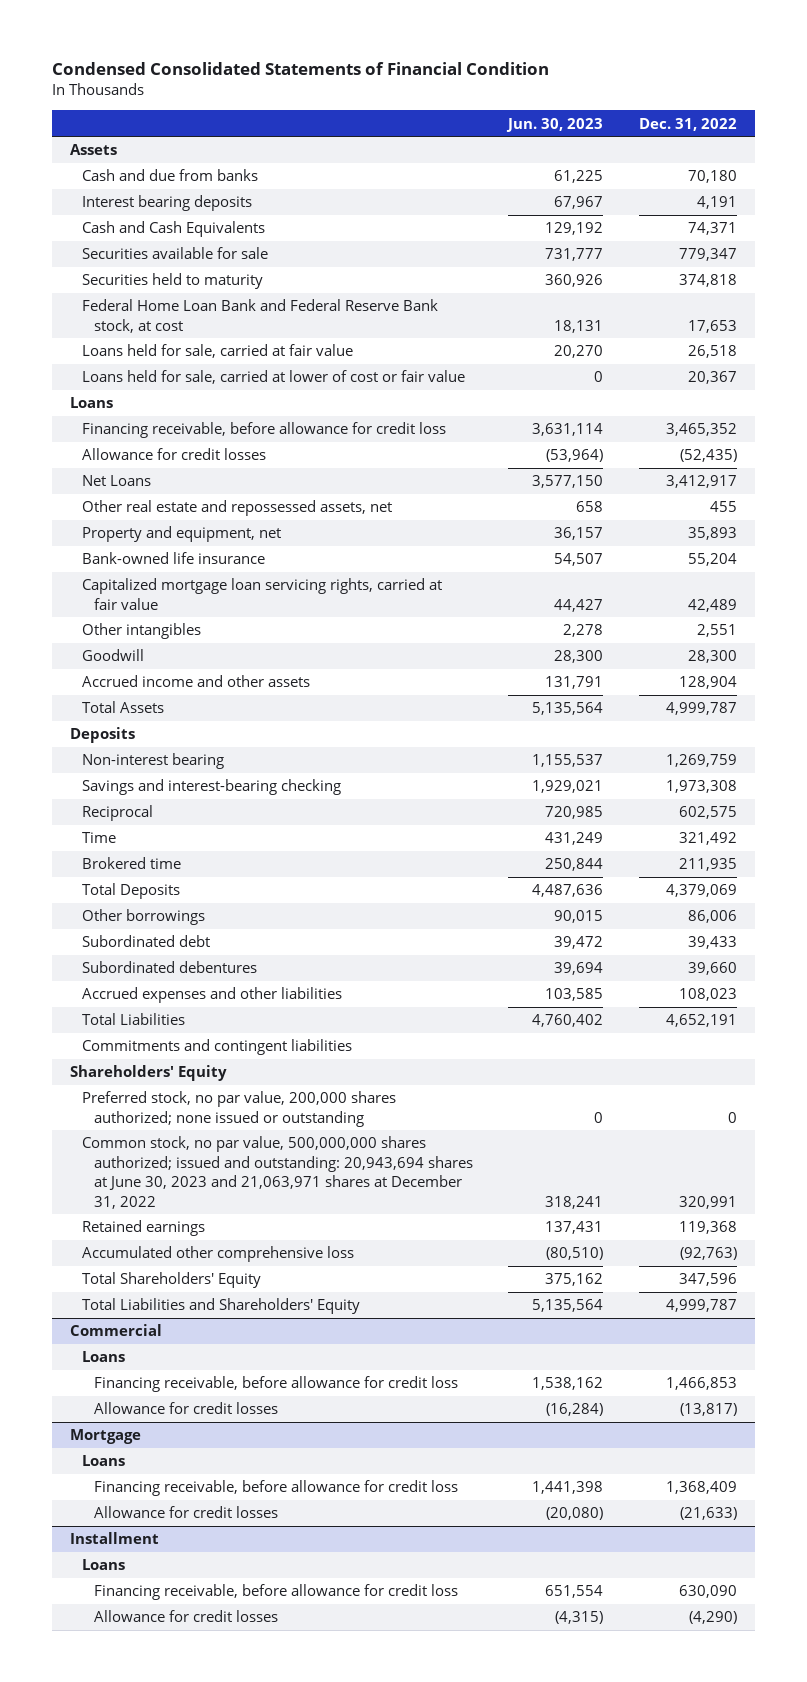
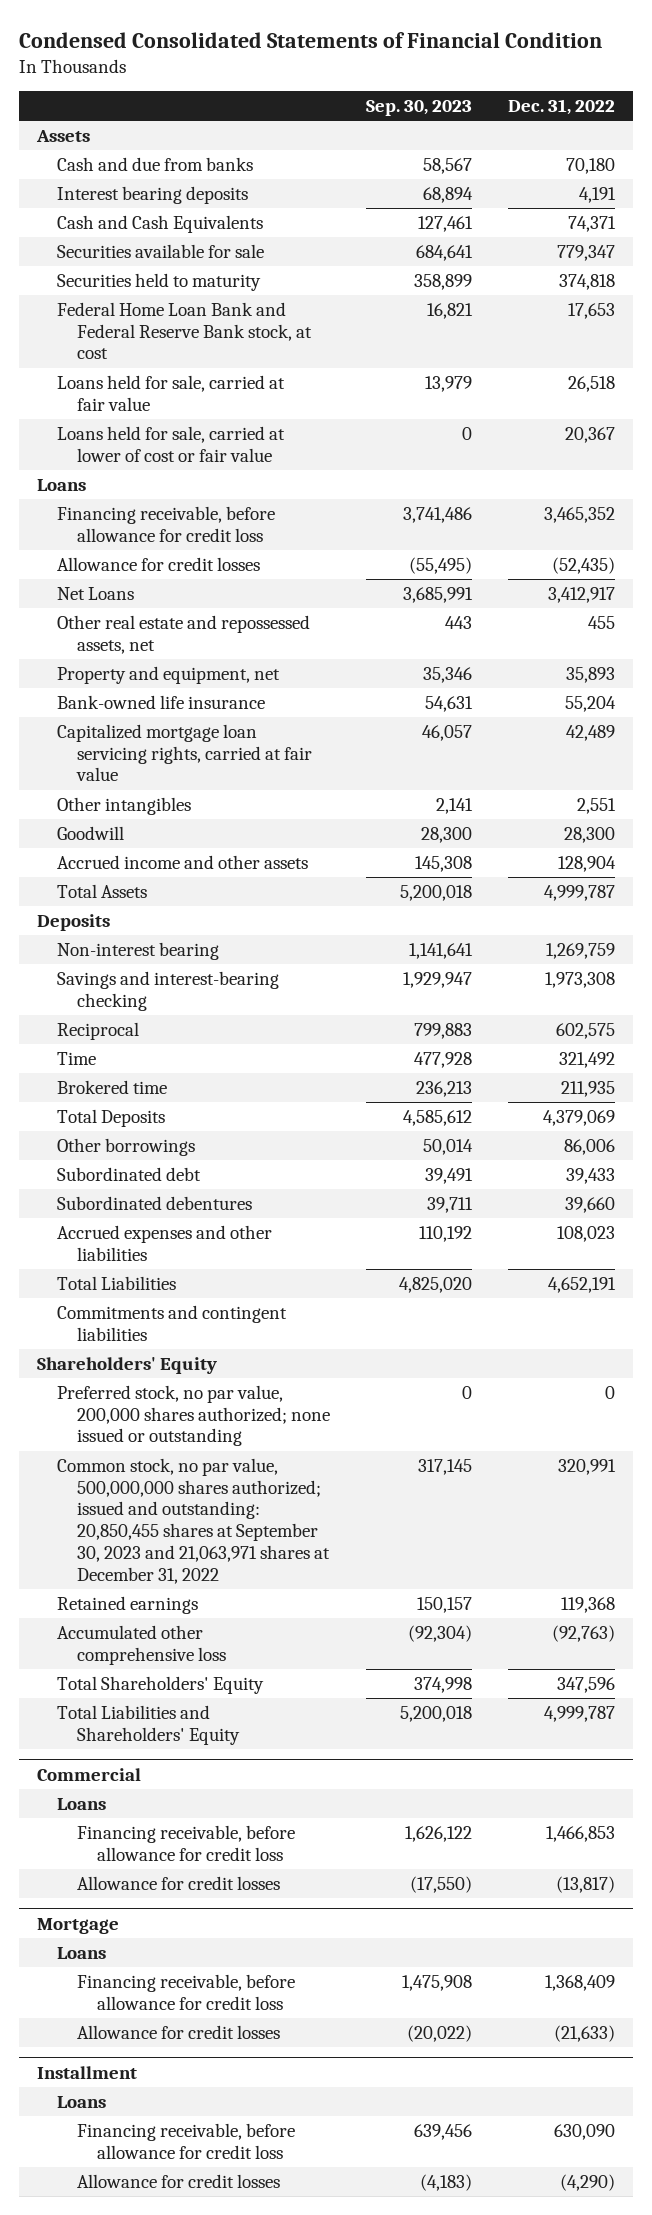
[506,117,604,132] Jun. 30, 2023 -> none
none -> [366,99,473,116] Sep. 30, 2023
[81,1136,473,1209] Common stock, no par value, 500,000,000 shares authorized; issued and outstanding: 20,943,694 shares at June 30, 2023 and 21,063,971 shares at December 31, 2022 -> [57,1457,331,1584] Common stock, no par value, 500,000,000 shares authorized; issued and outstanding: 20,850,455 shares at September 30, 2023 and 21,063,971 shares at December 31, 2022

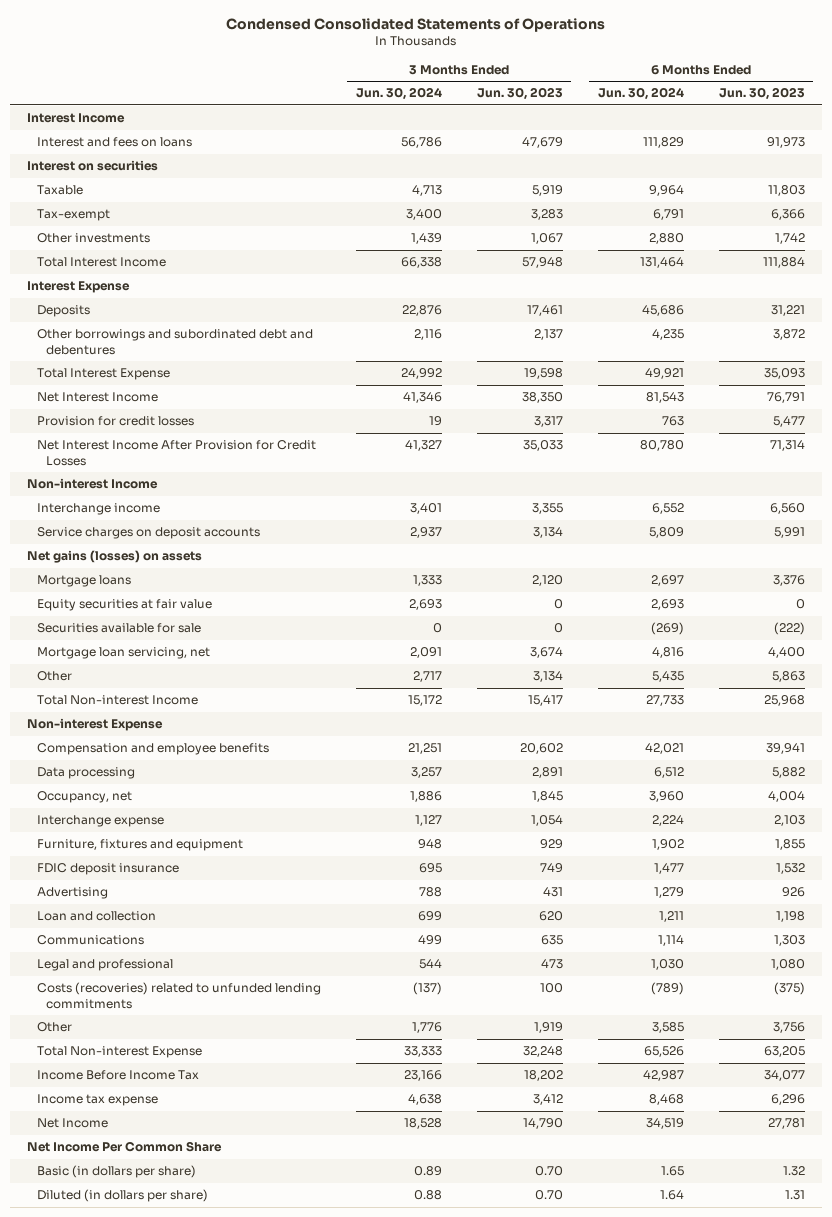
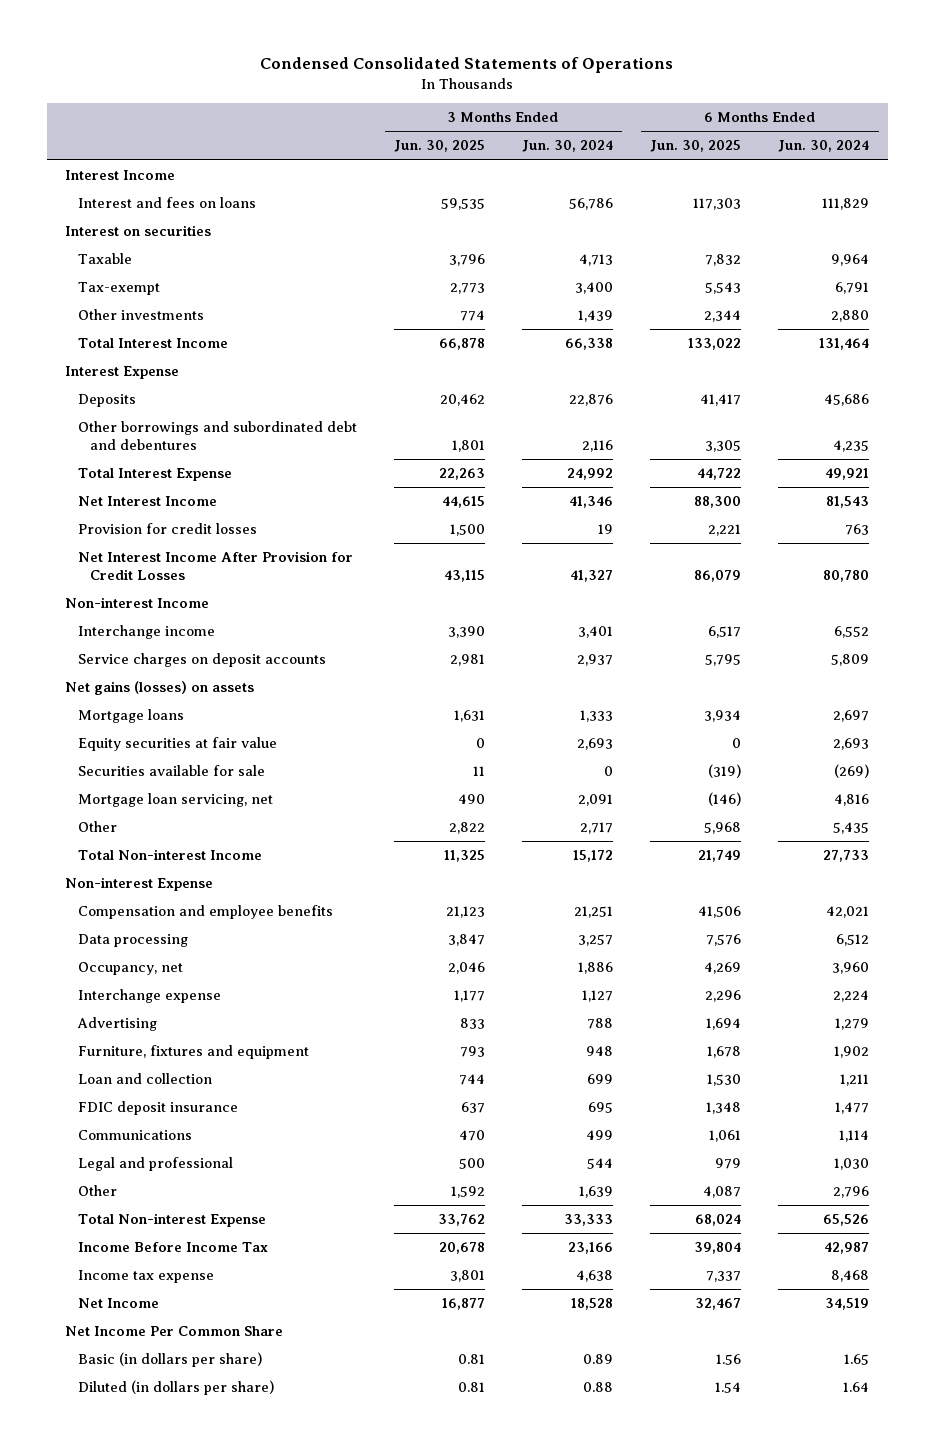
[476,87,563,101] Jun. 30, 2023 -> none
[718,87,805,101] Jun. 30, 2023 -> none
none -> [393,140,485,153] Jun. 30, 2025
none -> [650,140,742,153] Jun. 30, 2025
[36,839,243,852] Furniture, fixtures and equipment -> [77,1045,309,1060] Furniture, fixtures and equipment
[36,863,179,876] FDIC deposit insurance -> [77,1101,238,1116] FDIC deposit insurance
[36,982,321,1009] Costs (recoveries) related to unfunded lending commitments -> none
[411,1022,442,1034] 1,776 -> [578,1186,613,1199] 1,639
[651,1022,684,1034] 3,585 -> [833,1186,870,1199] 2,796

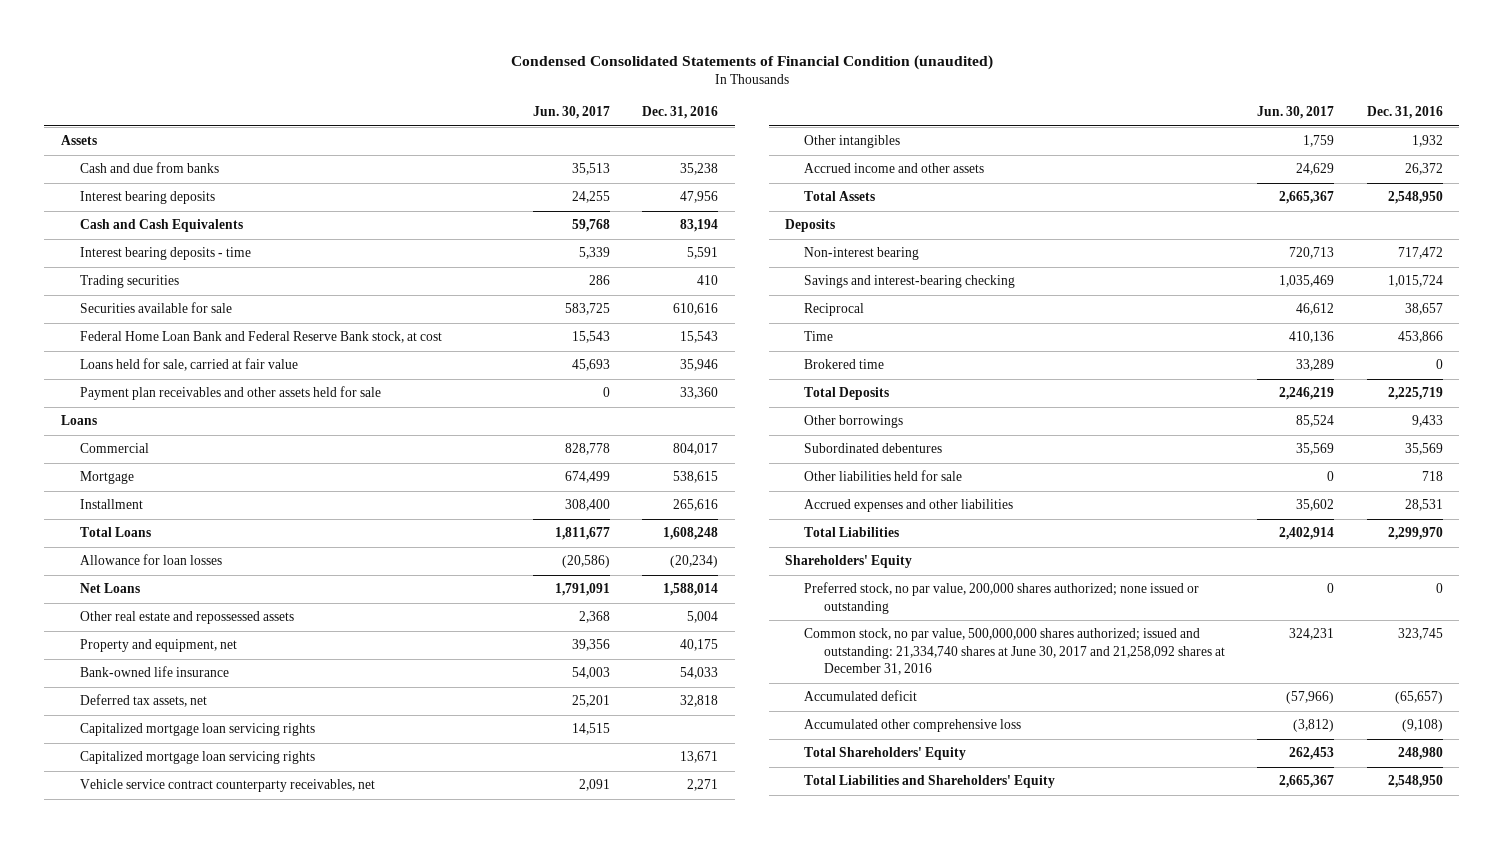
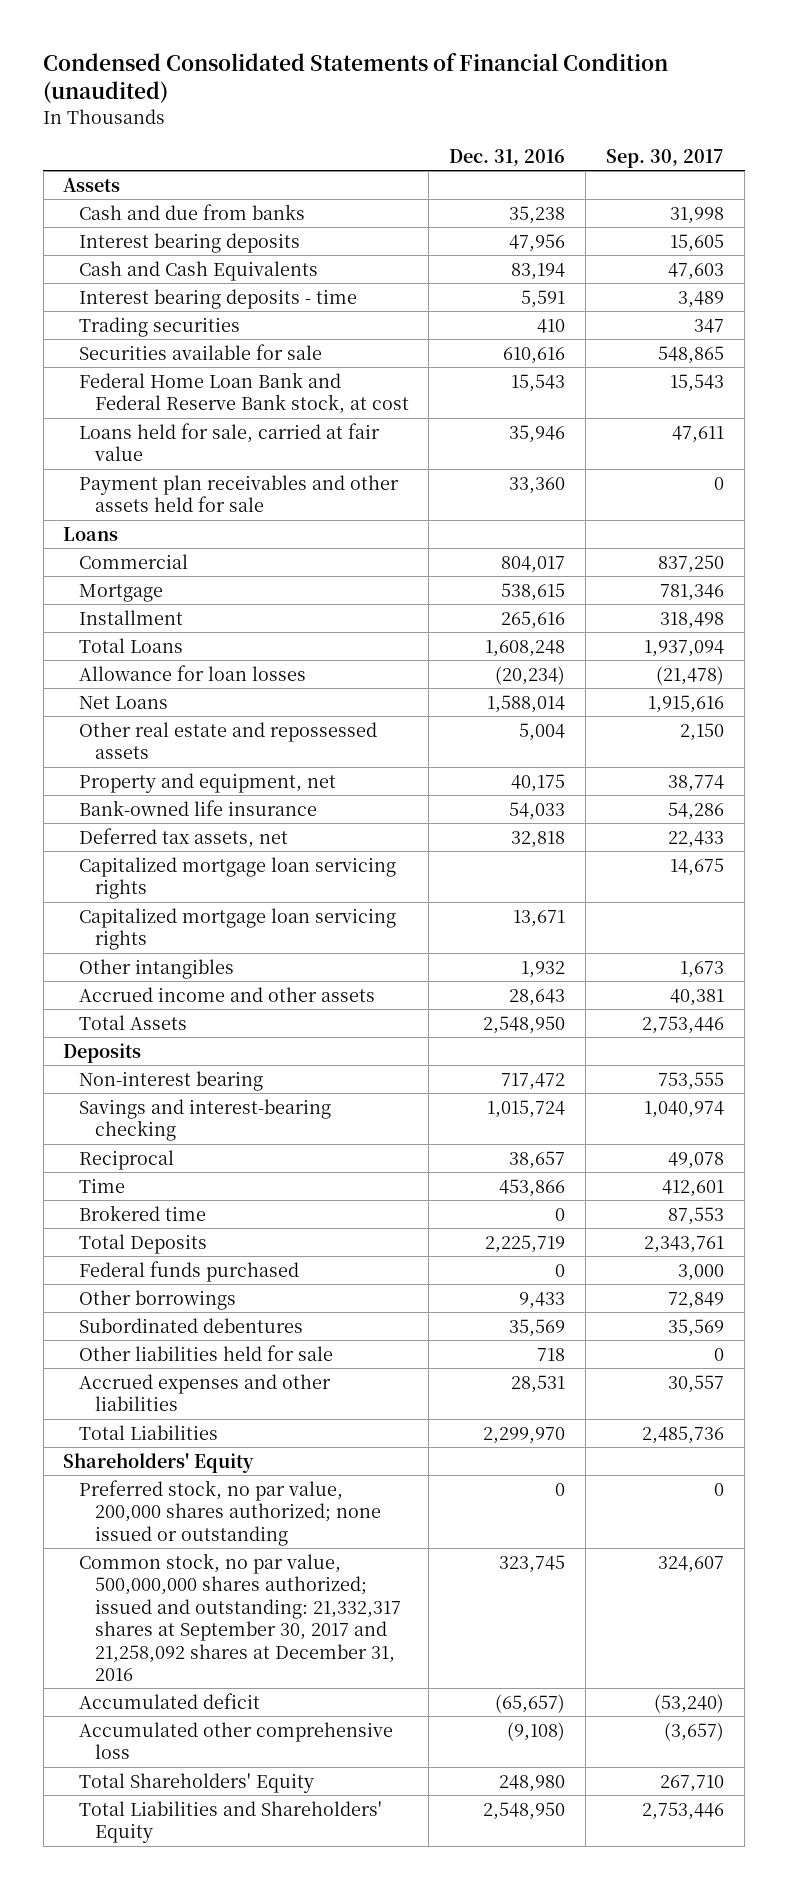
[533,105,611,119] Jun. 30, 2017 -> none
none -> [606,148,725,168] Sep. 30, 2017
[80,779,376,793] Vehicle service contract counterparty receivables, net -> none
[1404,163,1443,176] 26,372 -> [509,988,566,1006] 28,643
none -> [78,1260,299,1282] Federal funds purchased
[804,628,1225,675] Common stock, no par value, 500,000,000 shares authorized; issued and outstanding: 21,334,740 shares at June 30, 2017 and 21,258,092 shares at December 31, 2016 -> [78,1552,401,1682] Common stock, no par value, 500,000,000 shares authorized; issued and outstanding: 21,332,317 shares at September 30, 2017 and 21,258,092 shares at December 31, 2016

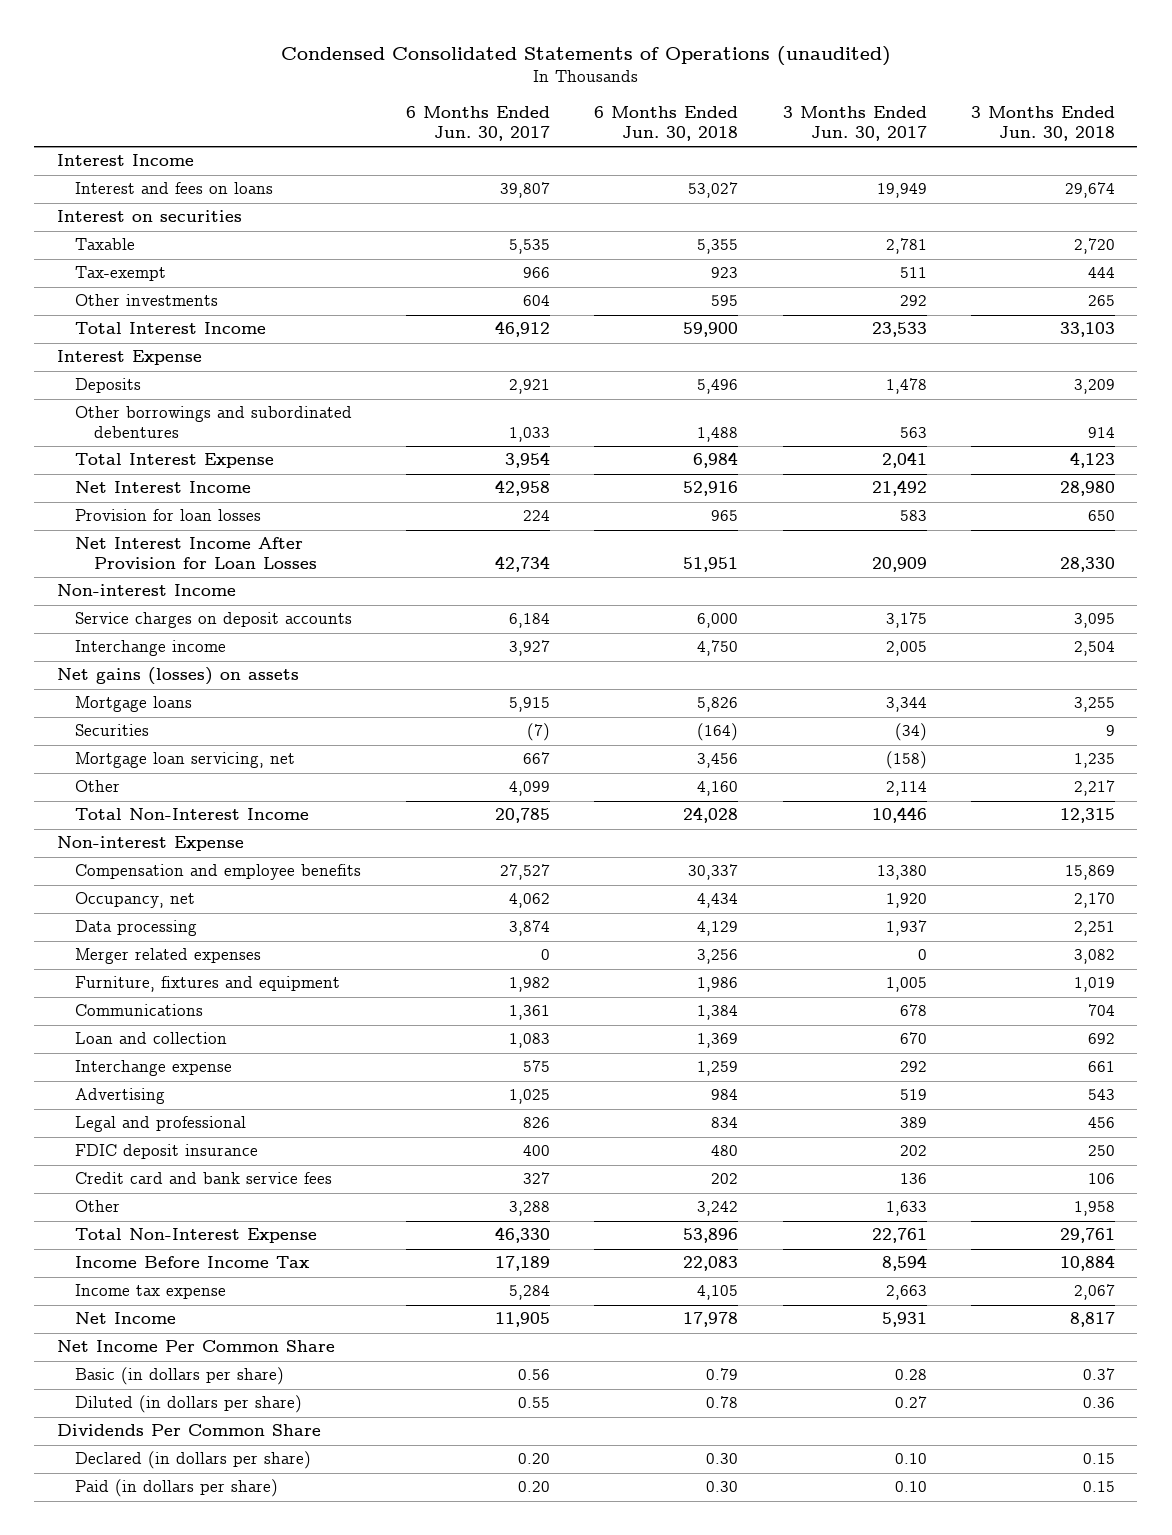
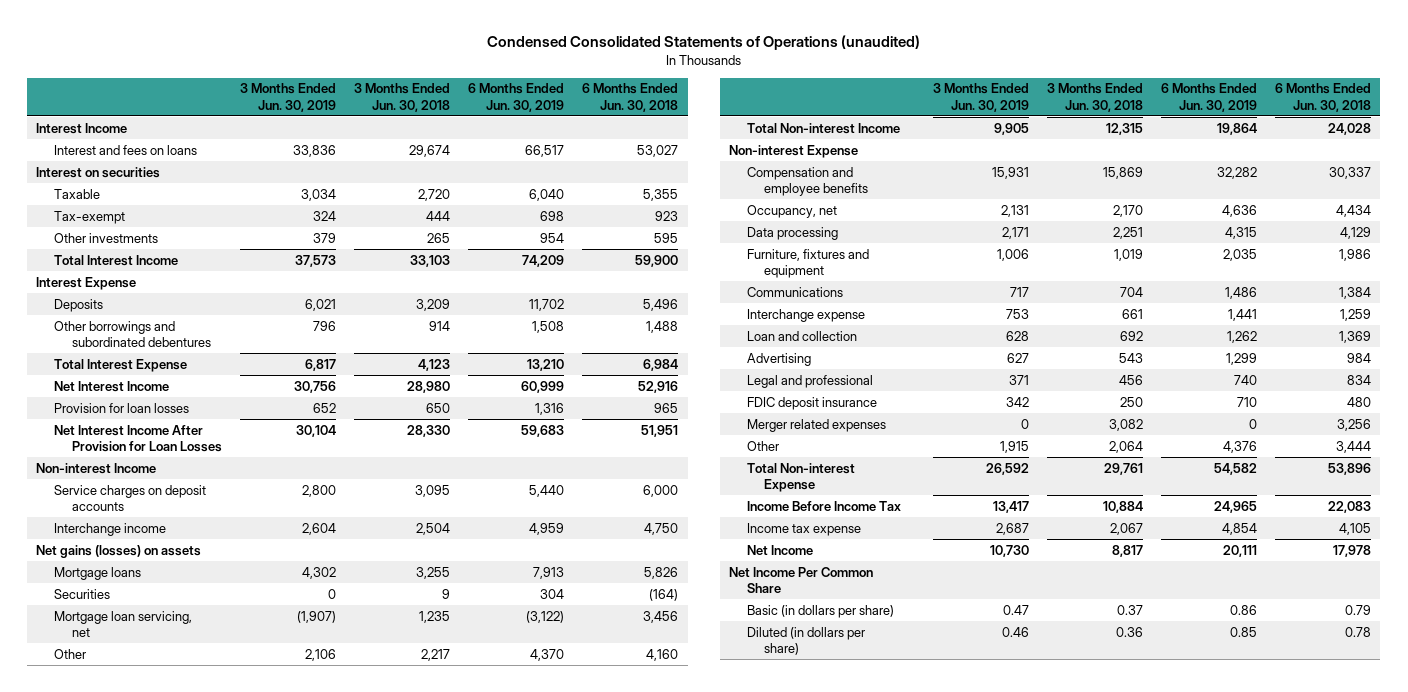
[405,106,550,142] 6 Months Ended Jun. 30, 2017 -> none
[782,106,927,142] 3 Months Ended Jun. 30, 2017 -> none
none -> [239,83,336,112] 3 Months Ended Jun. 30, 2019
none -> [468,83,565,112] 6 Months Ended Jun. 30, 2019
[75,808,310,821] Total Non-Interest Income -> [746,122,900,134] Total Non-interest Income
[75,1032,228,1045] Loan and collection -> [746,330,857,341] Loan and collection
[75,1172,333,1185] Credit card and bank service fees -> none
[75,948,262,965] Merger related expenses -> [746,418,886,432] Merger related expenses
[697,1201,739,1217] 3,242 -> [1336,440,1372,453] 3,444
[1074,1201,1116,1217] 1,958 -> [1108,440,1143,453] 2,064
[75,1228,318,1244] Total Non-Interest Expense -> [746,462,855,493] Total Non-interest Expense
[56,1424,321,1437] Dividends Per Common Share -> none
[75,1451,312,1470] Declared (in dollars per share) -> none
[75,1479,279,1498] Paid (in dollars per share) -> none

